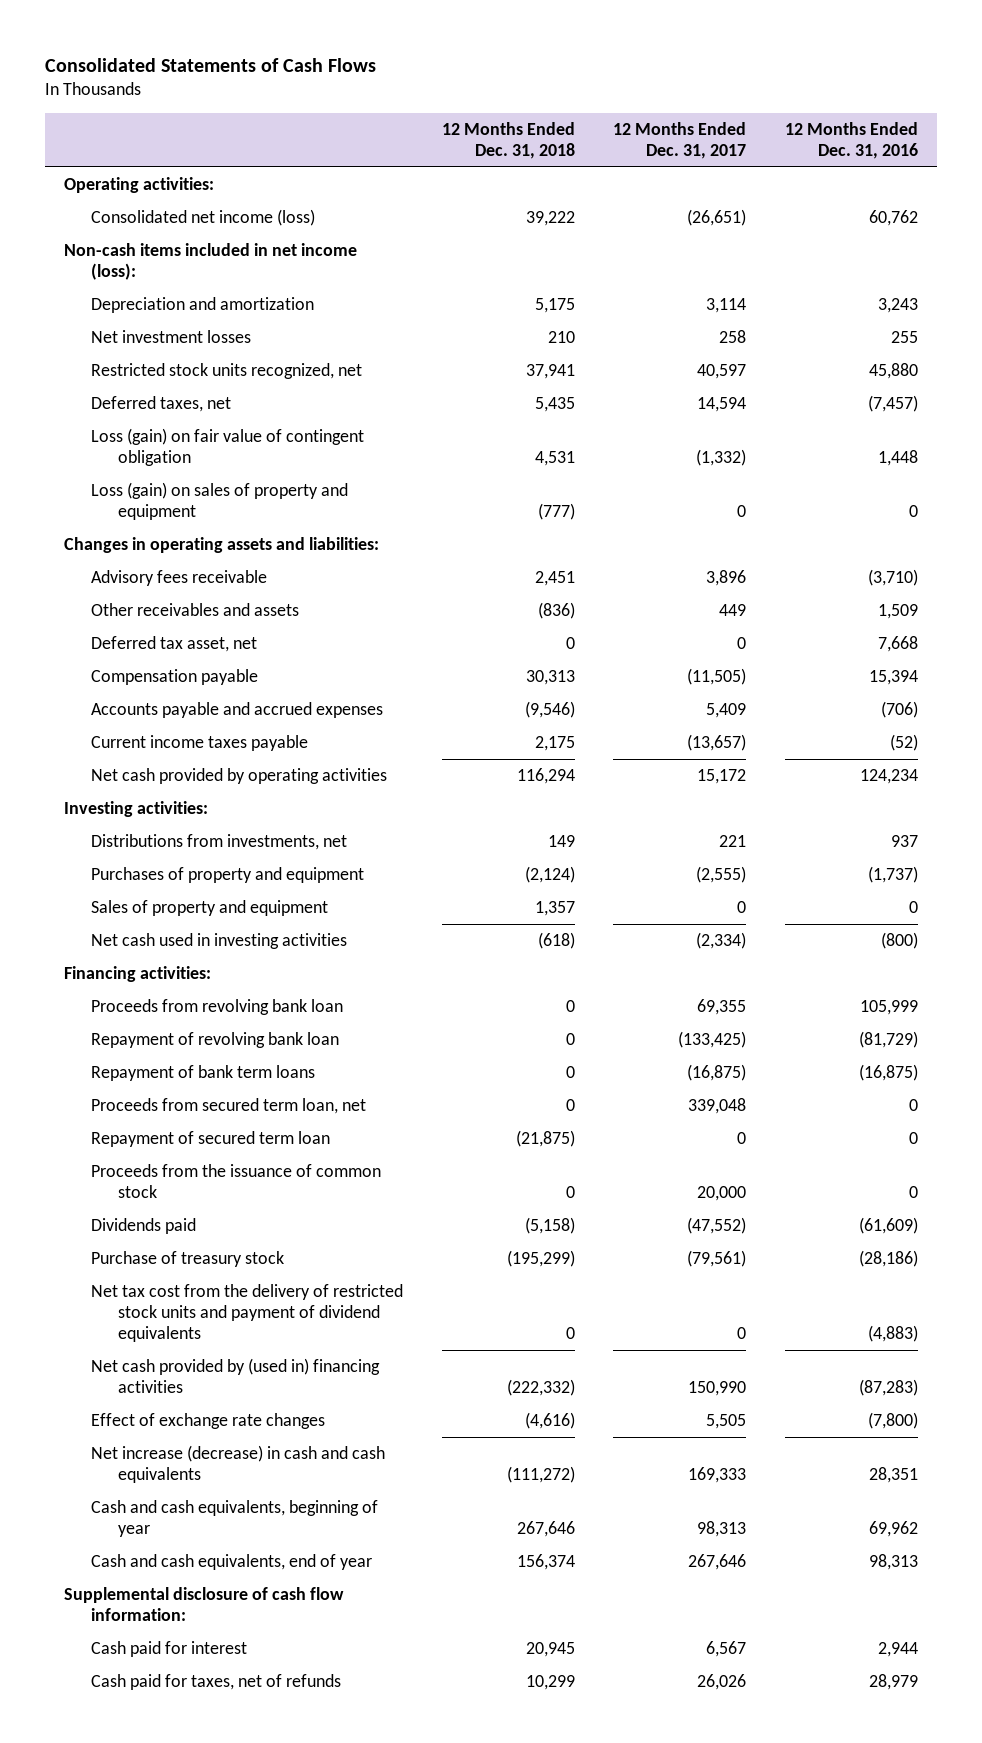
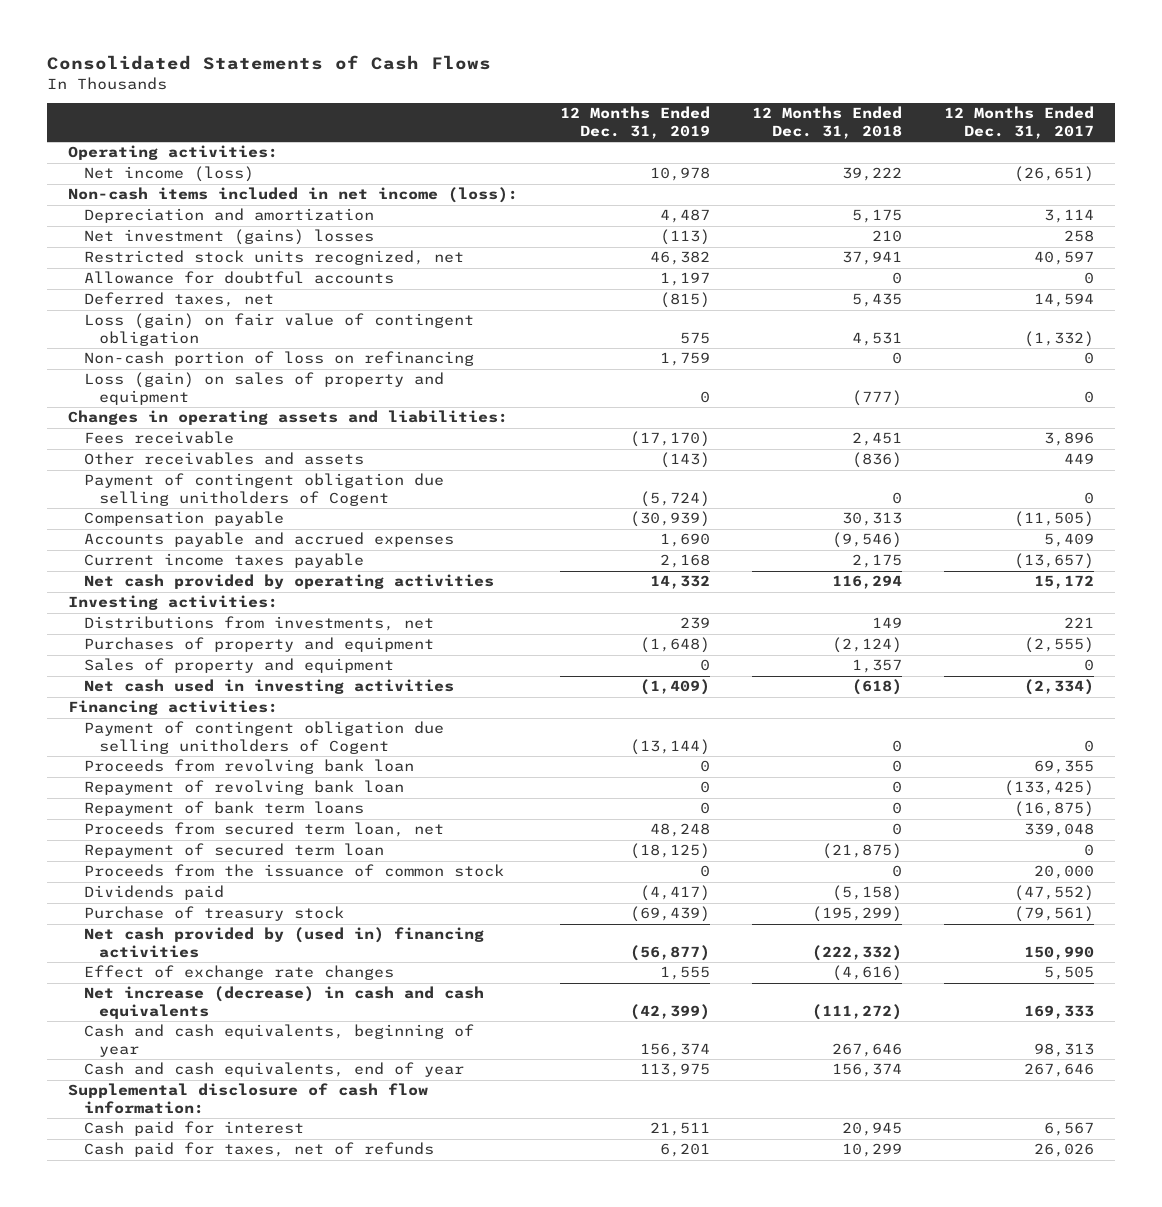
[785,121,919,160] 12 Months Ended Dec. 31, 2016 -> none
none -> [559,106,710,139] 12 Months Ended Dec. 31, 2019
[91,209,316,227] Consolidated net income (loss) -> [83,166,254,183] Net income (loss)
[91,330,252,344] Net investment losses -> [83,229,374,246] Net investment (gains) losses
none -> [83,271,394,285] Allowance for doubtful accounts
none -> [83,351,474,367] Non-cash portion of loss on refinancing
[91,570,268,587] Advisory fees receivable -> [83,431,234,445] Fees receivable
[91,636,258,653] Deferred tax asset, net -> none
none -> [83,473,444,506] Payment of contingent obligation due selling unitholders of Cogent
none -> [83,721,444,754] Payment of contingent obligation due selling unitholders of Cogent
[91,1284,404,1343] Net tax cost from the delivery of restricted stock units and payment of dividend equivalents -> none

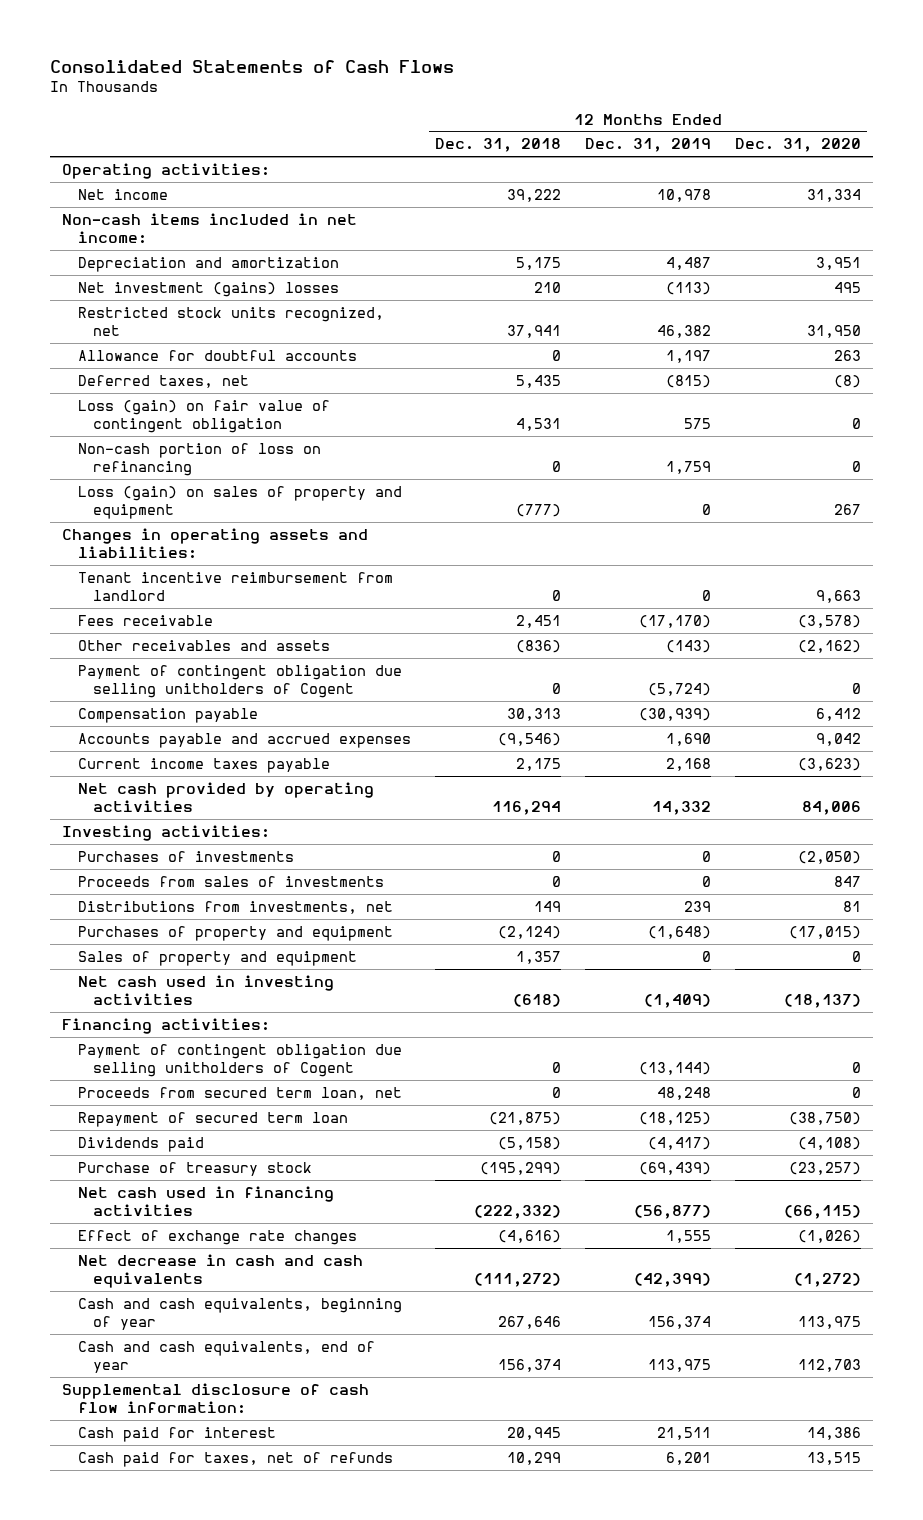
[943,106,1094,139] 12 Months Ended Dec. 31, 2017 -> none
none -> [734,138,861,153] Dec. 31, 2020
[83,166,254,183] Net income (loss) -> [77,188,168,200] Net income
[67,187,518,204] Non-cash items included in net income (loss): -> [62,212,358,244] Non-cash items included in net income:
none -> [77,571,393,601] Tenant incentive reimbursement from landlord
none -> [77,850,294,862] Purchases of investments
none -> [77,875,384,887] Proceeds from sales of investments
[83,759,414,775] Proceeds from revolving bank loan -> none
[83,780,404,796] Repayment of revolving bank loan -> none
[83,801,364,817] Repayment of bank term loans -> none
[83,864,504,878] Proceeds from the issuance of common stock -> none
[83,927,484,958] Net cash provided by (used in) financing activities -> [77,1185,334,1216] Net cash used in financing activities
[83,986,484,1019] Net increase (decrease) in cash and cash equivalents -> [77,1253,363,1288] Net decrease in cash and cash equivalents

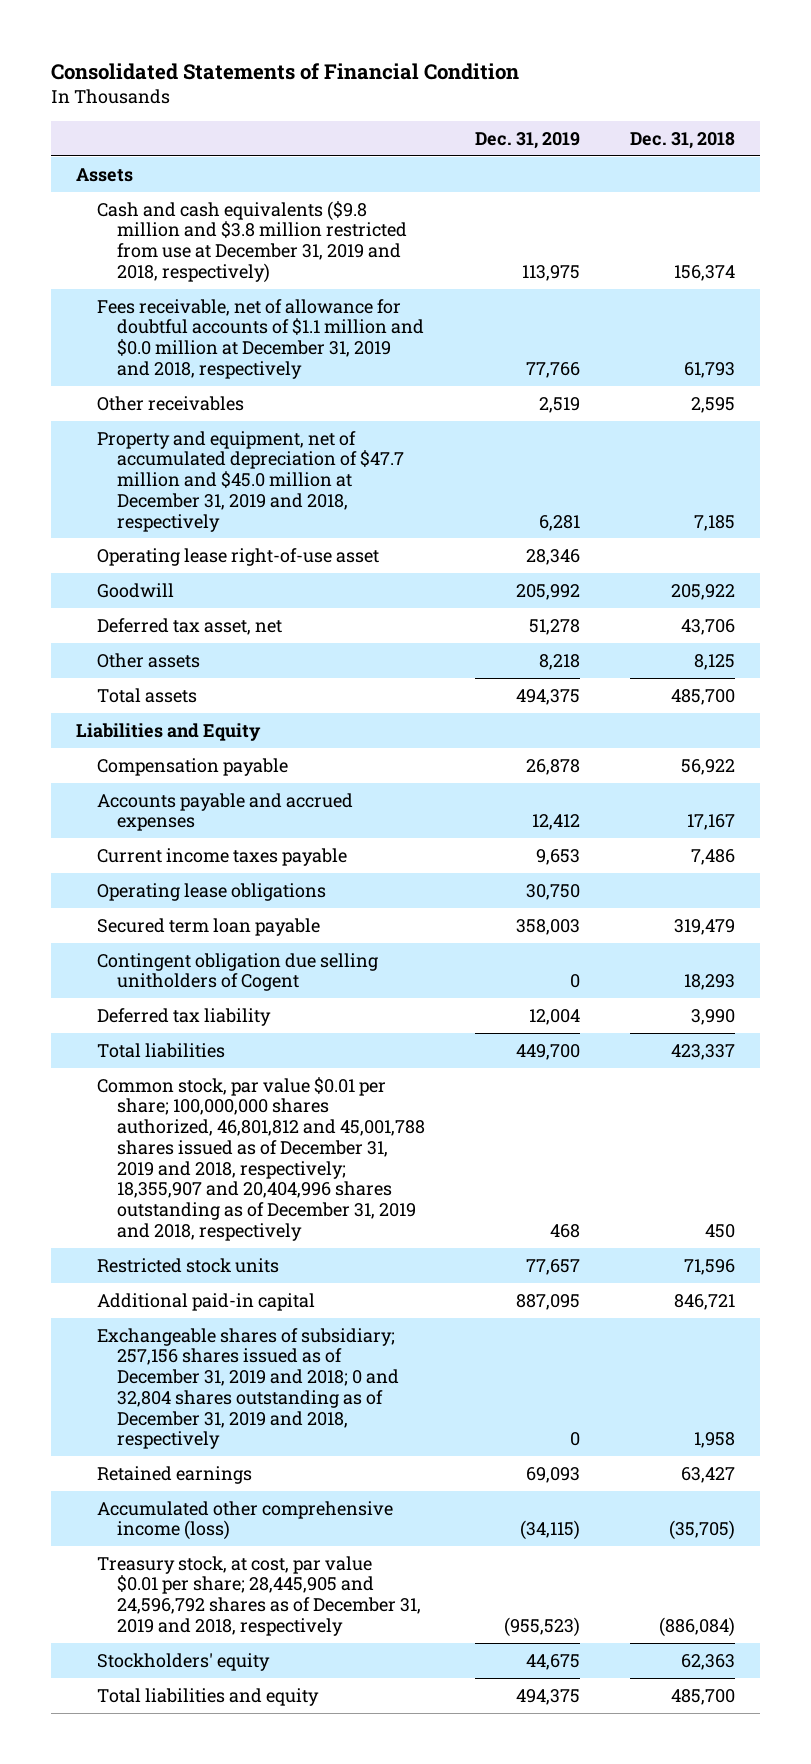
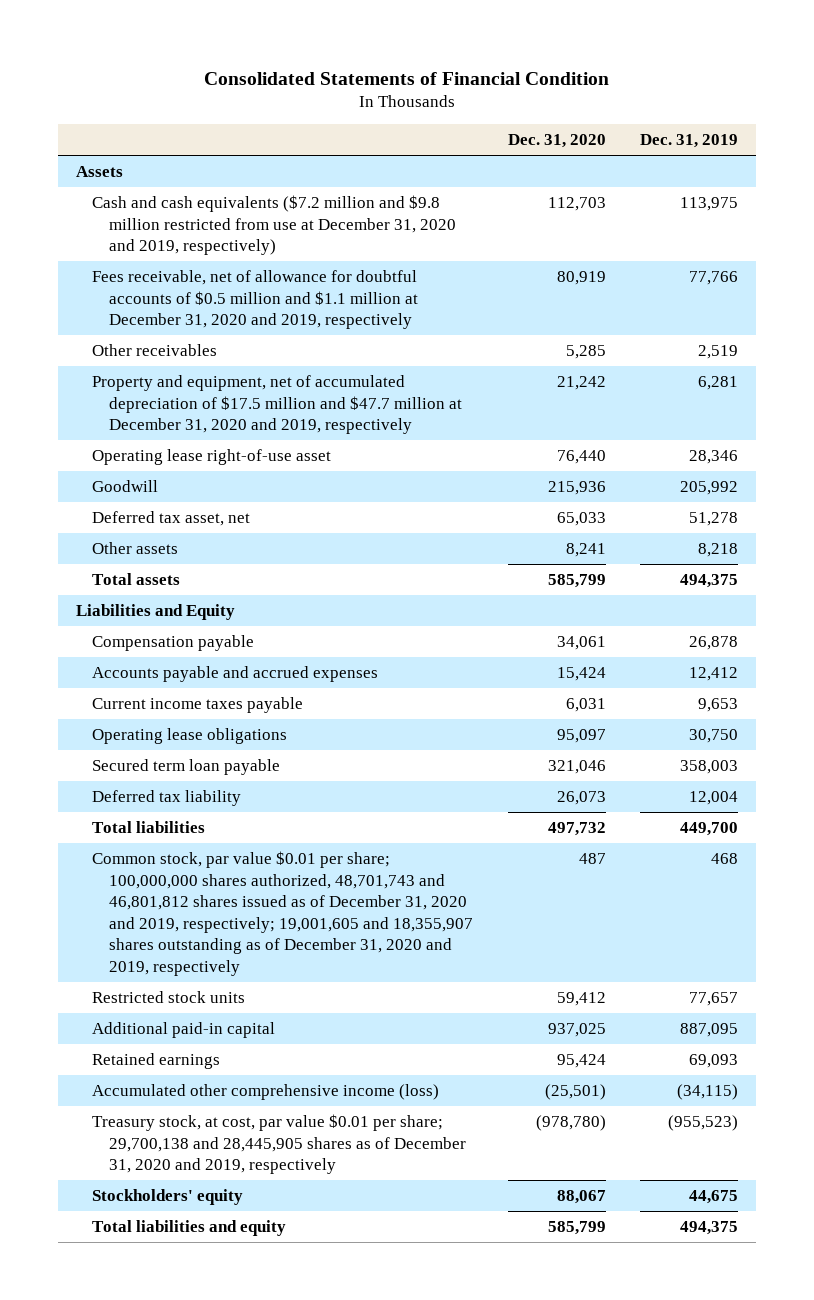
[630,131,736,149] Dec. 31, 2018 -> none
none -> [507,134,606,149] Dec. 31, 2020
[96,200,408,283] Cash and cash equivalents ($9.8 million and $3.8 million restricted from use at December 31, 2019 and 2018, respectively) -> [92,194,456,256] Cash and cash equivalents ($7.2 million and $9.8 million restricted from use at December 31, 2020 and 2019, respectively)
[96,298,425,379] Fees receivable, net of allowance for doubtful accounts of $1.1 million and $0.0 million at December 31, 2019 and 2018, respectively -> [92,269,418,330] Fees receivable, net of allowance for doubtful accounts of $0.5 million and $1.1 million at December 31, 2020 and 2019, respectively
[96,430,405,532] Property and equipment, net of accumulated depreciation of $47.7 million and $45.0 million at December 31, 2019 and 2018, respectively -> [92,374,462,435] Property and equipment, net of accumulated depreciation of $17.5 million and $47.7 million at December 31, 2020 and 2019, respectively
[96,952,378,992] Contingent obligation due selling unitholders of Cogent -> none
[96,1076,426,1241] Common stock, par value $0.01 per share; 100,000,000 shares authorized, 46,801,812 and 45,001,788 shares issued as of December 31, 2019 and 2018, respectively; 18,355,907 and 20,404,996 shares outstanding as of December 31, 2019 and 2018, respectively -> [92,850,473,976] Common stock, par value $0.01 per share; 100,000,000 shares authorized, 48,701,743 and 46,801,812 shares issued as of December 31, 2020 and 2019, respectively; 19,001,605 and 18,355,907 shares outstanding as of December 31, 2020 and 2019, respectively
[96,1327,400,1450] Exchangeable shares of subsidiary; 257,156 shares issued as of December 31, 2019 and 2018; 0 and 32,804 shares outstanding as of December 31, 2019 and 2018, respectively -> none
[96,1555,422,1636] Treasury stock, at cost, par value $0.01 per share; 28,445,905 and 24,596,792 shares as of December 31, 2019 and 2018, respectively -> [92,1113,466,1175] Treasury stock, at cost, par value $0.01 per share; 29,700,138 and 28,445,905 shares as of December 31, 2020 and 2019, respectively

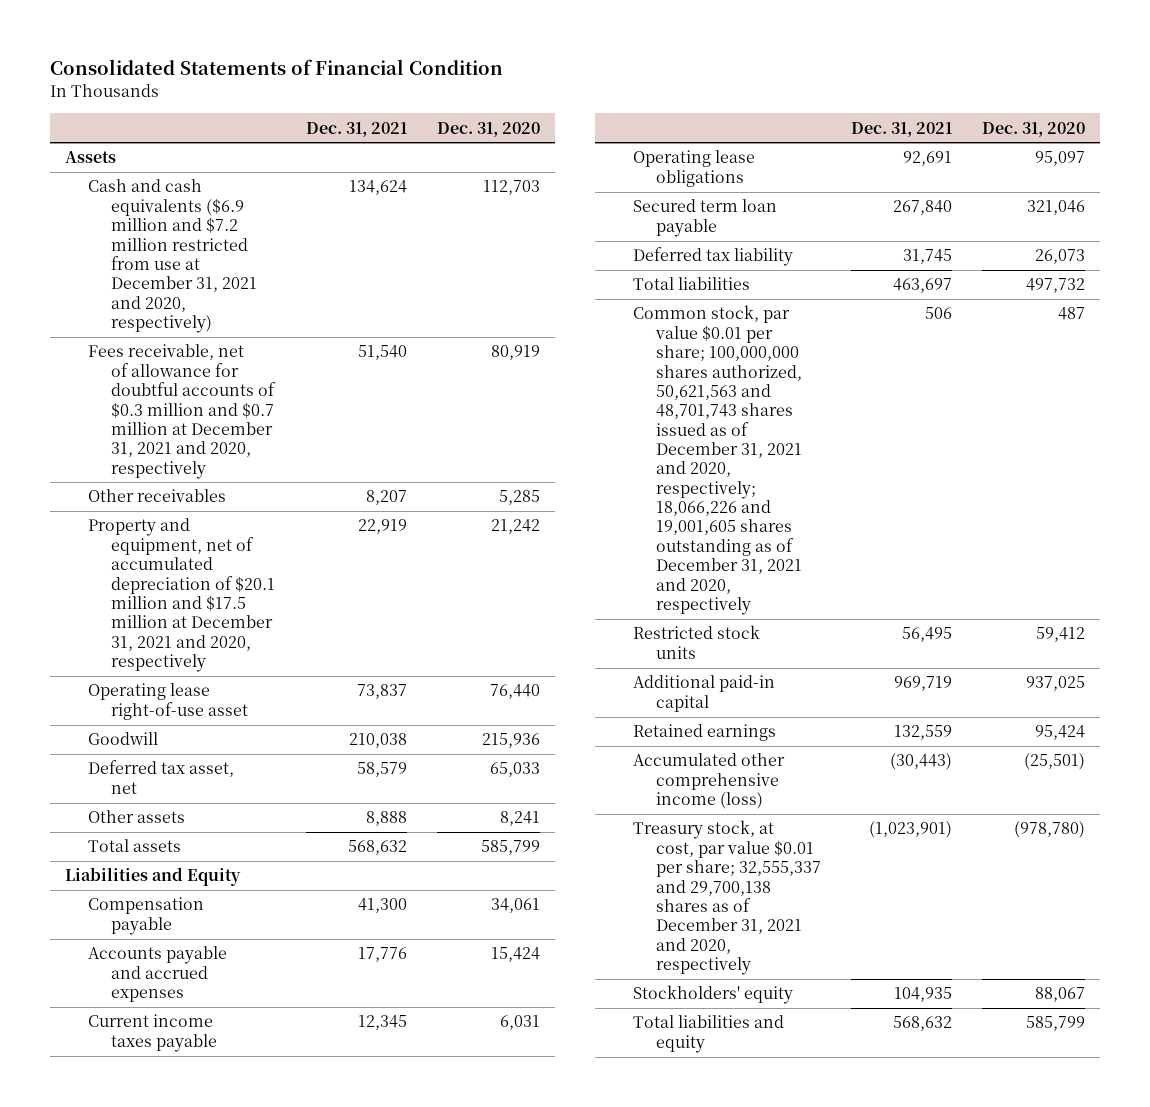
[640,134,739,149] Dec. 31, 2019 -> none
none -> [306,121,408,137] Dec. 31, 2021
[92,194,456,256] Cash and cash equivalents ($7.2 million and $9.8 million restricted from use at December 31, 2020 and 2019, respectively) -> [88,179,258,334] Cash and cash equivalents ($6.9 million and $7.2 million restricted from use at December 31, 2021 and 2020, respectively)
[92,269,418,330] Fees receivable, net of allowance for doubtful accounts of $0.5 million and $1.1 million at December 31, 2020 and 2019, respectively -> [88,344,277,479] Fees receivable, net of allowance for doubtful accounts of $0.3 million and $0.7 million at December 31, 2021 and 2020, respectively
[92,374,462,435] Property and equipment, net of accumulated depreciation of $17.5 million and $47.7 million at December 31, 2020 and 2019, respectively -> [88,518,276,673] Property and equipment, net of accumulated depreciation of $20.1 million and $17.5 million at December 31, 2021 and 2020, respectively
[92,850,473,976] Common stock, par value $0.01 per share; 100,000,000 shares authorized, 48,701,743 and 46,801,812 shares issued as of December 31, 2020 and 2019, respectively; 19,001,605 and 18,355,907 shares outstanding as of December 31, 2020 and 2019, respectively -> [633,305,803,615] Common stock, par value $0.01 per share; 100,000,000 shares authorized, 50,621,563 and 48,701,743 shares issued as of December 31, 2021 and 2020, respectively; 18,066,226 and 19,001,605 shares outstanding as of December 31, 2021 and 2020, respectively
[92,1113,466,1175] Treasury stock, at cost, par value $0.01 per share; 29,700,138 and 28,445,905 shares as of December 31, 2020 and 2019, respectively -> [633,820,822,976] Treasury stock, at cost, par value $0.01 per share; 32,555,337 and 29,700,138 shares as of December 31, 2021 and 2020, respectively

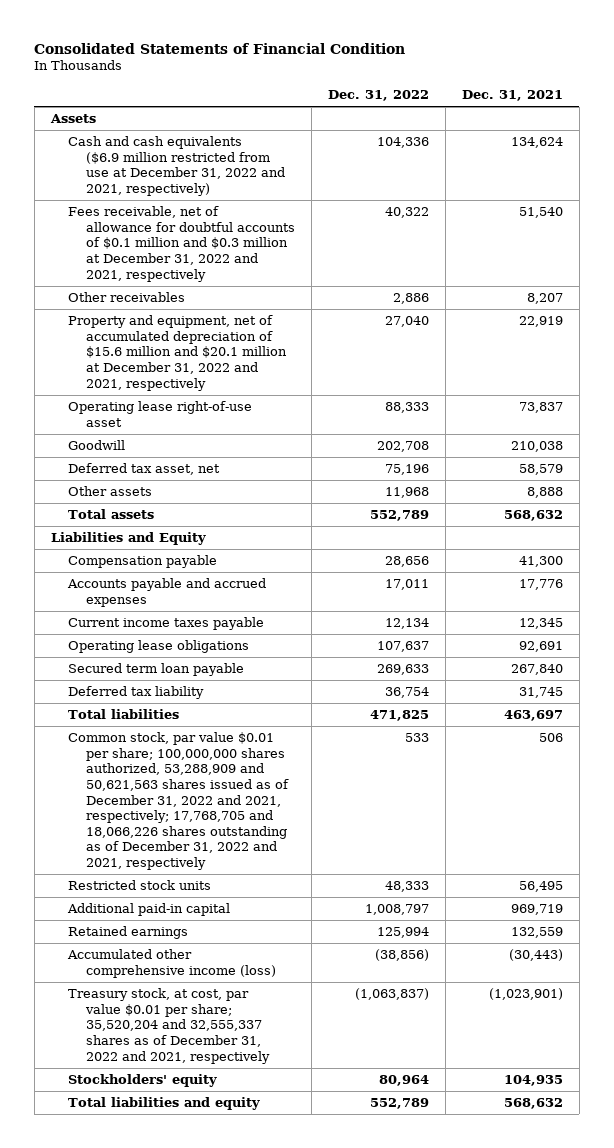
[436,121,540,137] Dec. 31, 2020 -> none
none -> [327,89,429,101] Dec. 31, 2022
[88,179,258,334] Cash and cash equivalents ($6.9 million and $7.2 million restricted from use at December 31, 2021 and 2020, respectively) -> [68,136,285,196] Cash and cash equivalents ($6.9 million restricted from use at December 31, 2022 and 2021, respectively)
[88,344,277,479] Fees receivable, net of allowance for doubtful accounts of $0.3 million and $0.7 million at December 31, 2021 and 2020, respectively -> [68,206,295,282] Fees receivable, net of allowance for doubtful accounts of $0.1 million and $0.3 million at December 31, 2022 and 2021, respectively
[88,518,276,673] Property and equipment, net of accumulated depreciation of $20.1 million and $17.5 million at December 31, 2021 and 2020, respectively -> [68,315,287,391] Property and equipment, net of accumulated depreciation of $15.6 million and $20.1 million at December 31, 2022 and 2021, respectively
[633,305,803,615] Common stock, par value $0.01 per share; 100,000,000 shares authorized, 50,621,563 and 48,701,743 shares issued as of December 31, 2021 and 2020, respectively; 18,066,226 and 19,001,605 shares outstanding as of December 31, 2021 and 2020, respectively -> [68,732,289,870] Common stock, par value $0.01 per share; 100,000,000 shares authorized, 53,288,909 and 50,621,563 shares issued as of December 31, 2022 and 2021, respectively; 17,768,705 and 18,066,226 shares outstanding as of December 31, 2022 and 2021, respectively
[633,820,822,976] Treasury stock, at cost, par value $0.01 per share; 32,555,337 and 29,700,138 shares as of December 31, 2021 and 2020, respectively -> [68,988,270,1064] Treasury stock, at cost, par value $0.01 per share; 35,520,204 and 32,555,337 shares as of December 31, 2022 and 2021, respectively

